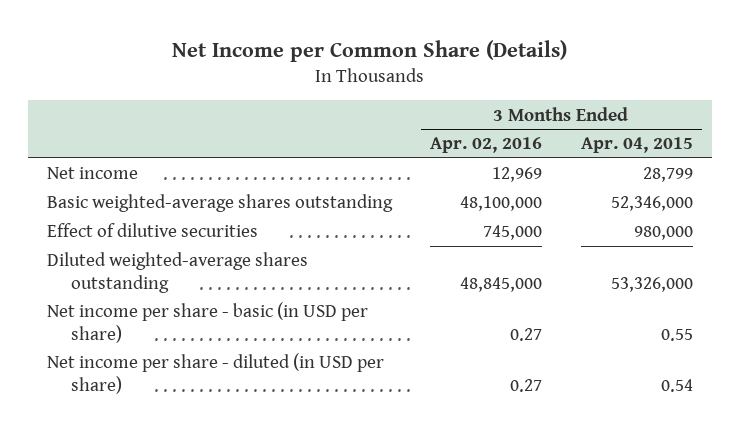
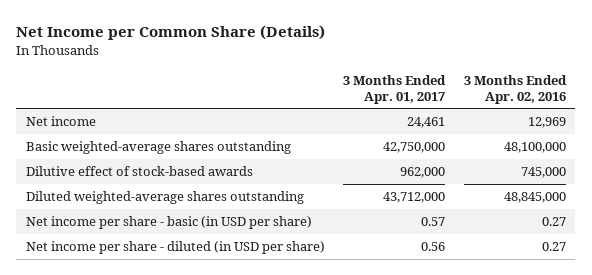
[580,137,693,154] Apr. 04, 2015 -> none
none -> [343,74,447,104] 3 Months Ended Apr. 01, 2017
[46,223,258,238] Effect of dilutive securities -> [25,166,253,177] Dilutive effect of stock-based awards

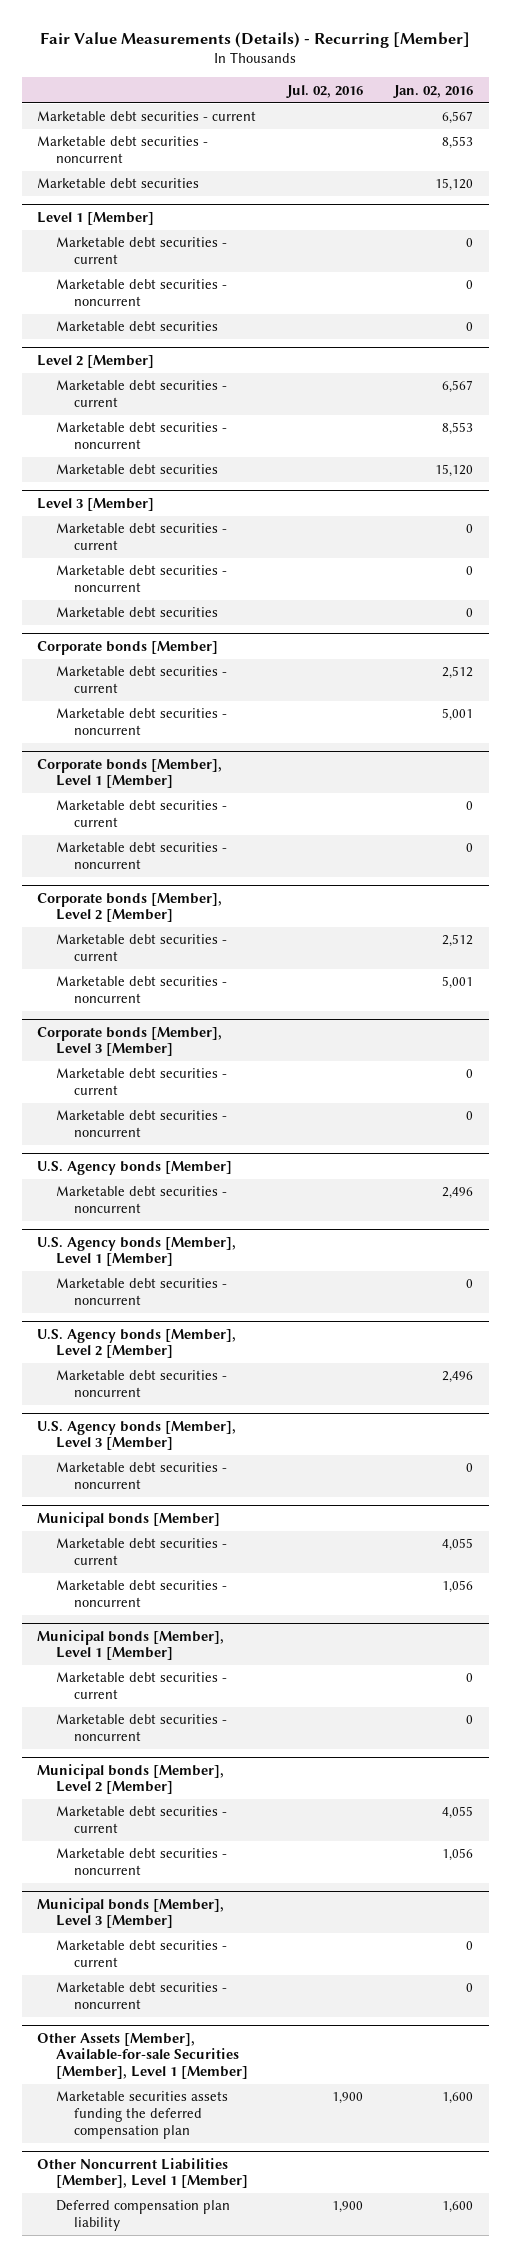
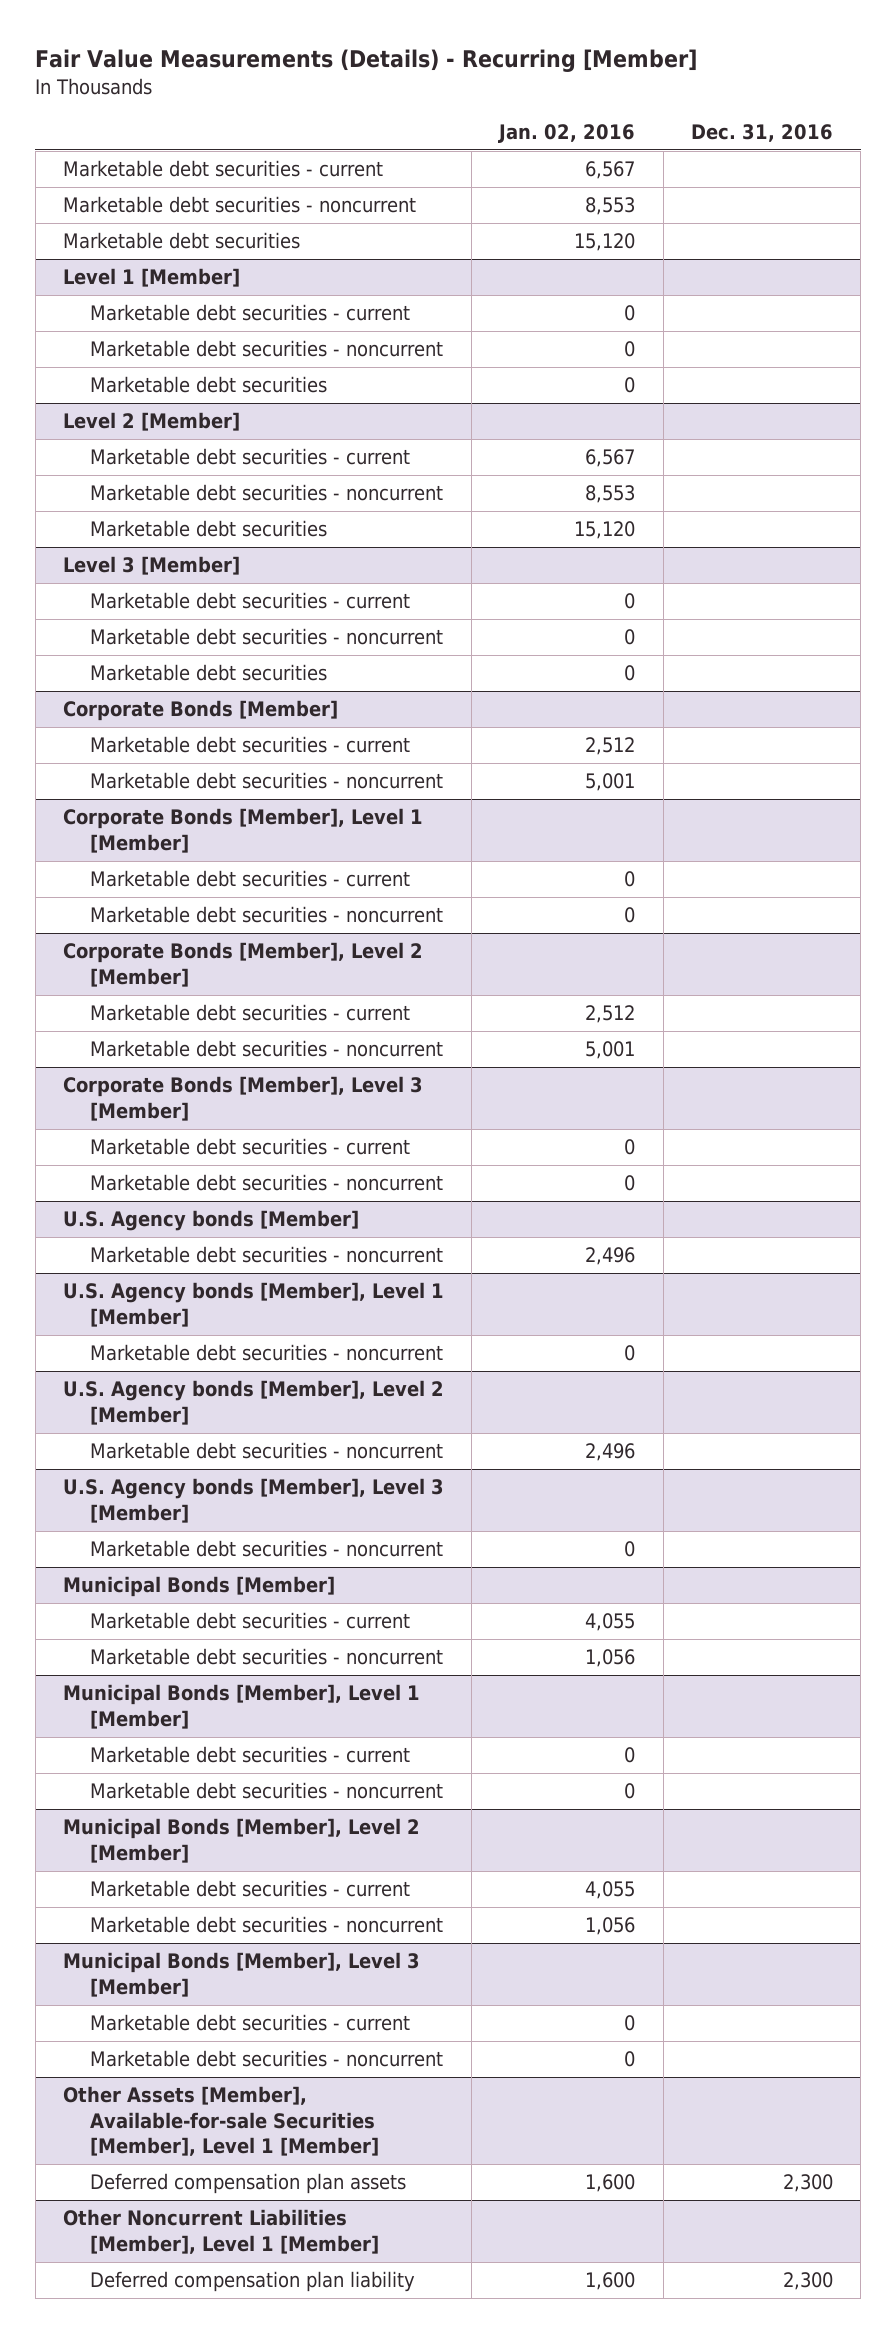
[286,84,364,98] Jul. 02, 2016 -> none
none -> [690,124,833,143] Dec. 31, 2016
[37,640,219,655] Corporate bonds [Member] -> [63,700,339,722] Corporate Bonds [Member]
[37,758,223,789] Corporate bonds [Member], Level 1 [Member] -> [63,808,424,853] Corporate Bonds [Member], Level 1 [Member]
[37,892,223,923] Corporate bonds [Member], Level 2 [Member] -> [63,942,424,987] Corporate Bonds [Member], Level 2 [Member]
[37,1026,223,1057] Corporate bonds [Member], Level 3 [Member] -> [63,1076,424,1121] Corporate Bonds [Member], Level 3 [Member]
[37,1511,221,1527] Municipal bonds [Member] -> [63,1576,336,1598] Municipal Bonds [Member]
[37,1629,225,1661] Municipal bonds [Member], Level 1 [Member] -> [63,1684,421,1729] Municipal Bonds [Member], Level 1 [Member]
[37,1763,225,1795] Municipal bonds [Member], Level 2 [Member] -> [63,1818,421,1863] Municipal Bonds [Member], Level 2 [Member]
[37,1897,225,1929] Municipal bonds [Member], Level 3 [Member] -> [63,1952,421,1997] Municipal Bonds [Member], Level 3 [Member]
[55,2091,228,2139] Marketable securities assets funding the deferred compensation plan -> [89,2173,406,2195] Deferred compensation plan assets

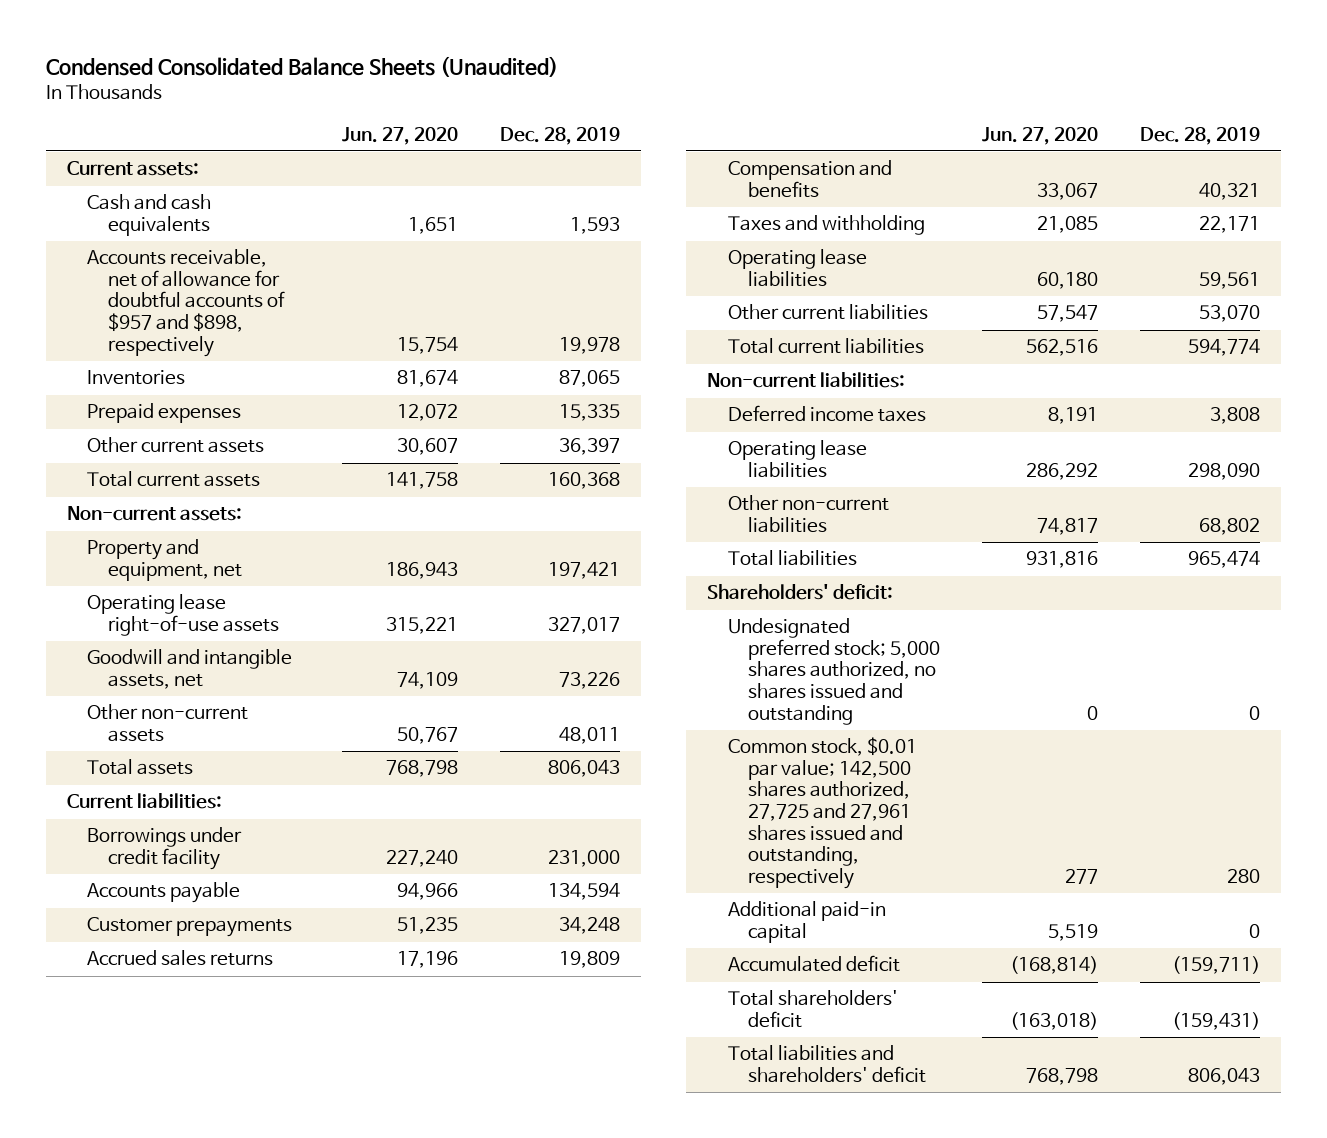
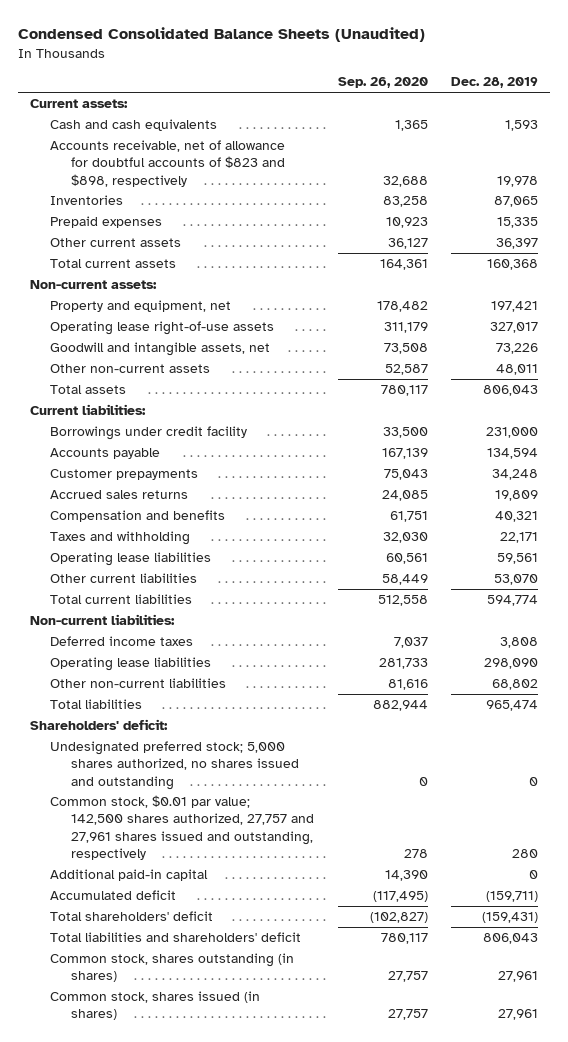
[341,126,458,145] Jun. 27, 2020 -> none
none -> [337,77,428,89] Sep. 26, 2020
[87,249,285,357] Accounts receivable, net of allowance for doubtful accounts of $957 and $898, respectively -> [50,140,286,187] Accounts receivable, net of allowance for doubtful accounts of $823 and $898, respectively
[727,737,917,889] Common stock, $0.01 par value; 142,500 shares authorized, 27,725 and 27,961 shares issued and outstanding, respectively -> [50,795,315,860] Common stock, $0.01 par value; 142,500 shares authorized, 27,757 and 27,961 shares issued and outstanding, respectively
none -> [50,953,295,983] Common stock, shares outstanding (in shares)
none -> [50,991,261,1021] Common stock, shares issued (in shares)

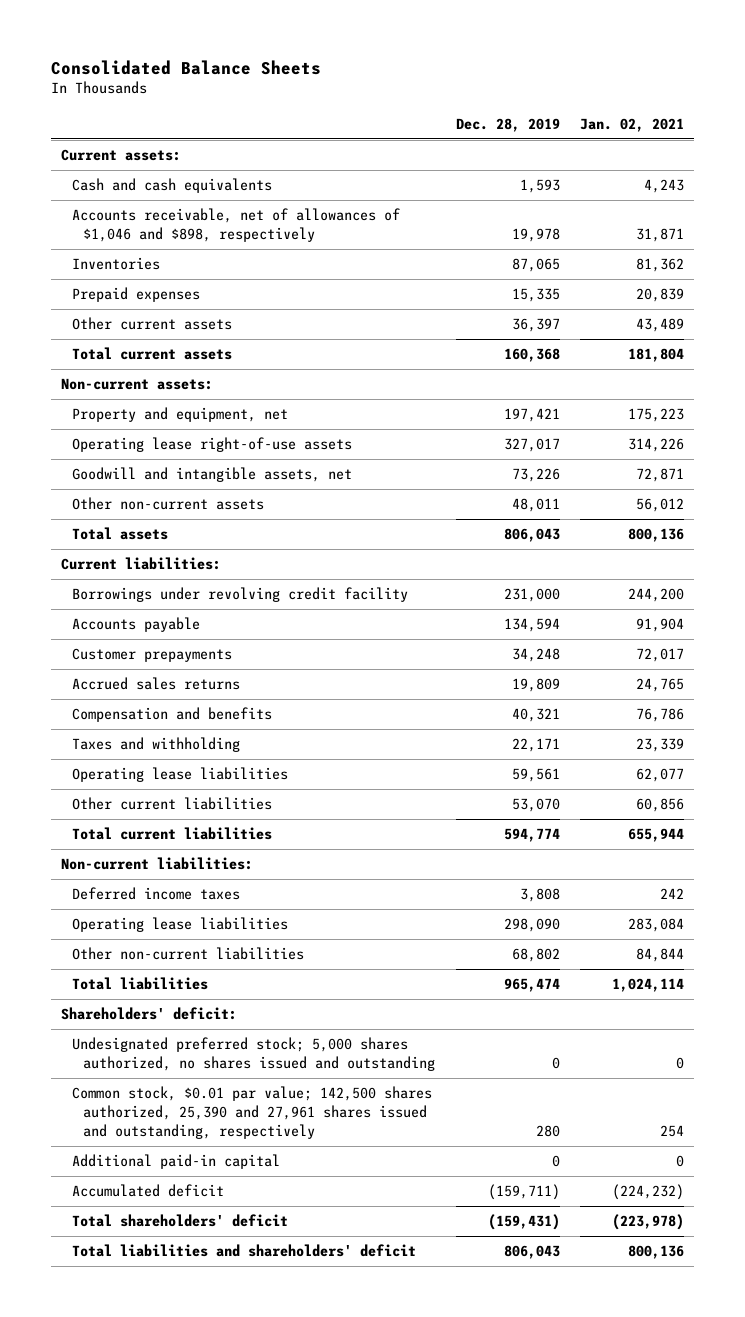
[17,27,425,43] Condensed Consolidated Balance Sheets (Unaudited) -> [50,59,321,75] Consolidated Balance Sheets
[337,77,428,89] Sep. 26, 2020 -> none
none -> [579,117,684,132] Jan. 02, 2021
[50,140,286,187] Accounts receivable, net of allowance for doubtful accounts of $823 and $898, respectively -> [72,208,401,243] Accounts receivable, net of allowances of $1,046 and $898, respectively
[50,426,248,441] Borrowings under credit facility -> [72,587,409,603] Borrowings under revolving credit facility
[50,795,315,860] Common stock, $0.01 par value; 142,500 shares authorized, 27,757 and 27,961 shares issued and outstanding, respectively -> [72,1086,433,1139] Common stock, $0.01 par value; 142,500 shares authorized, 25,390 and 27,961 shares issued and outstanding, respectively
[50,953,295,983] Common stock, shares outstanding (in shares) -> none
[50,991,261,1021] Common stock, shares issued (in shares) -> none

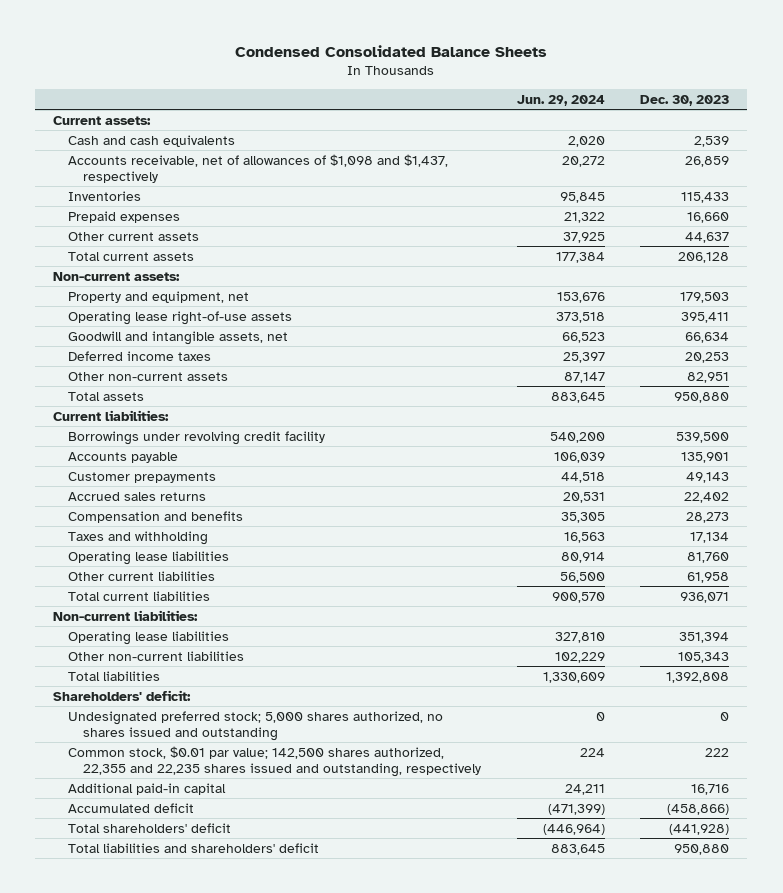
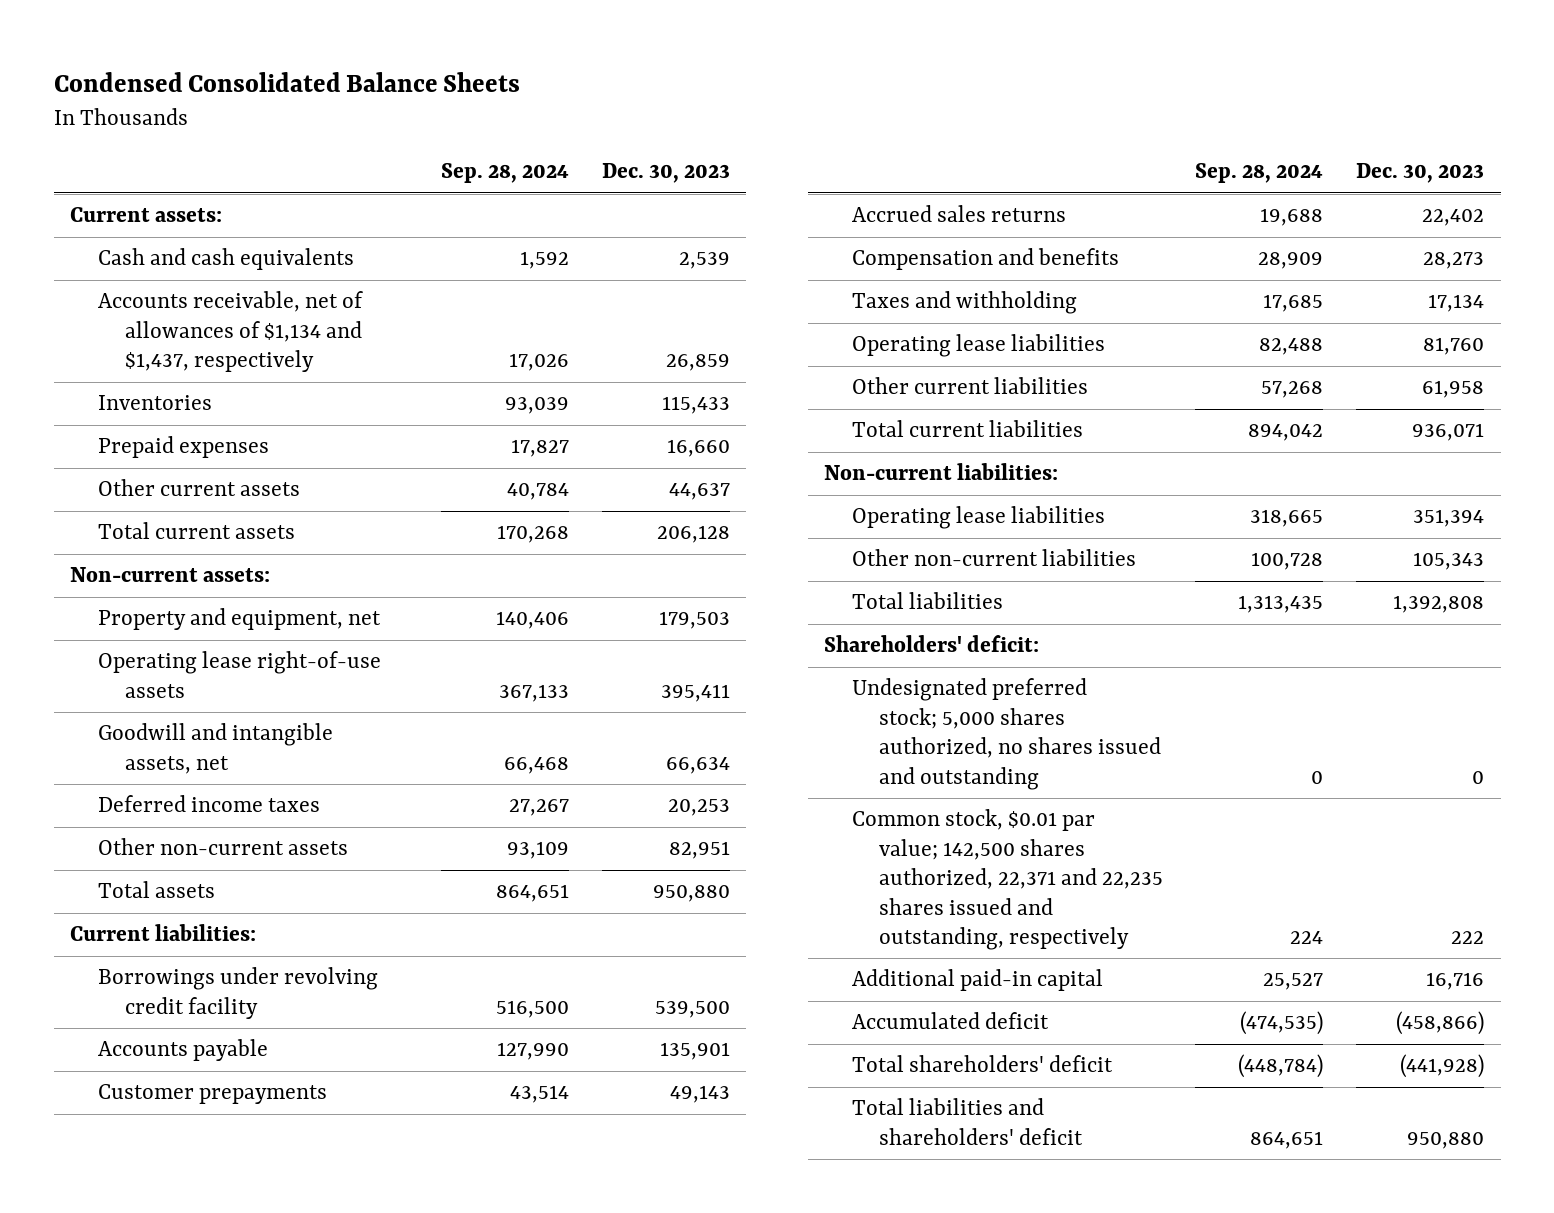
[516,94,605,106] Jun. 29, 2024 -> none
none -> [441,163,570,184] Sep. 28, 2024
[68,153,449,184] Accounts receivable, net of allowances of $1,098 and $1,437, respectively -> [97,291,363,373] Accounts receivable, net of allowances of $1,134 and $1,437, respectively
[68,745,482,778] Common stock, $0.01 par value; 142,500 shares authorized, 22,355 and 22,235 shares issued and outstanding, respectively -> [851,809,1163,951] Common stock, $0.01 par value; 142,500 shares authorized, 22,371 and 22,235 shares issued and outstanding, respectively

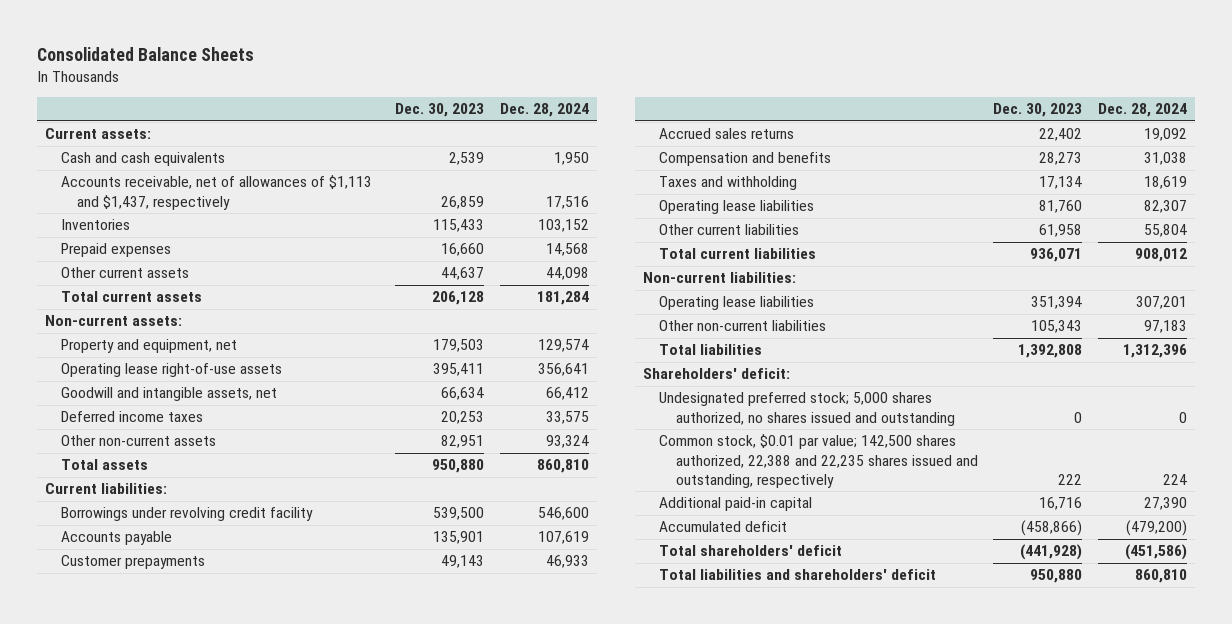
[53,72,520,93] Condensed Consolidated Balance Sheets -> [36,46,254,61] Consolidated Balance Sheets
[441,163,570,184] Sep. 28, 2024 -> none
none -> [499,103,589,118] Dec. 28, 2024
[97,291,363,373] Accounts receivable, net of allowances of $1,134 and $1,437, respectively -> [60,175,372,210] Accounts receivable, net of allowances of $1,113 and $1,437, respectively
[851,809,1163,951] Common stock, $0.01 par value; 142,500 shares authorized, 22,371 and 22,235 shares issued and outstanding, respectively -> [659,434,978,488] Common stock, $0.01 par value; 142,500 shares authorized, 22,388 and 22,235 shares issued and outstanding, respectively

